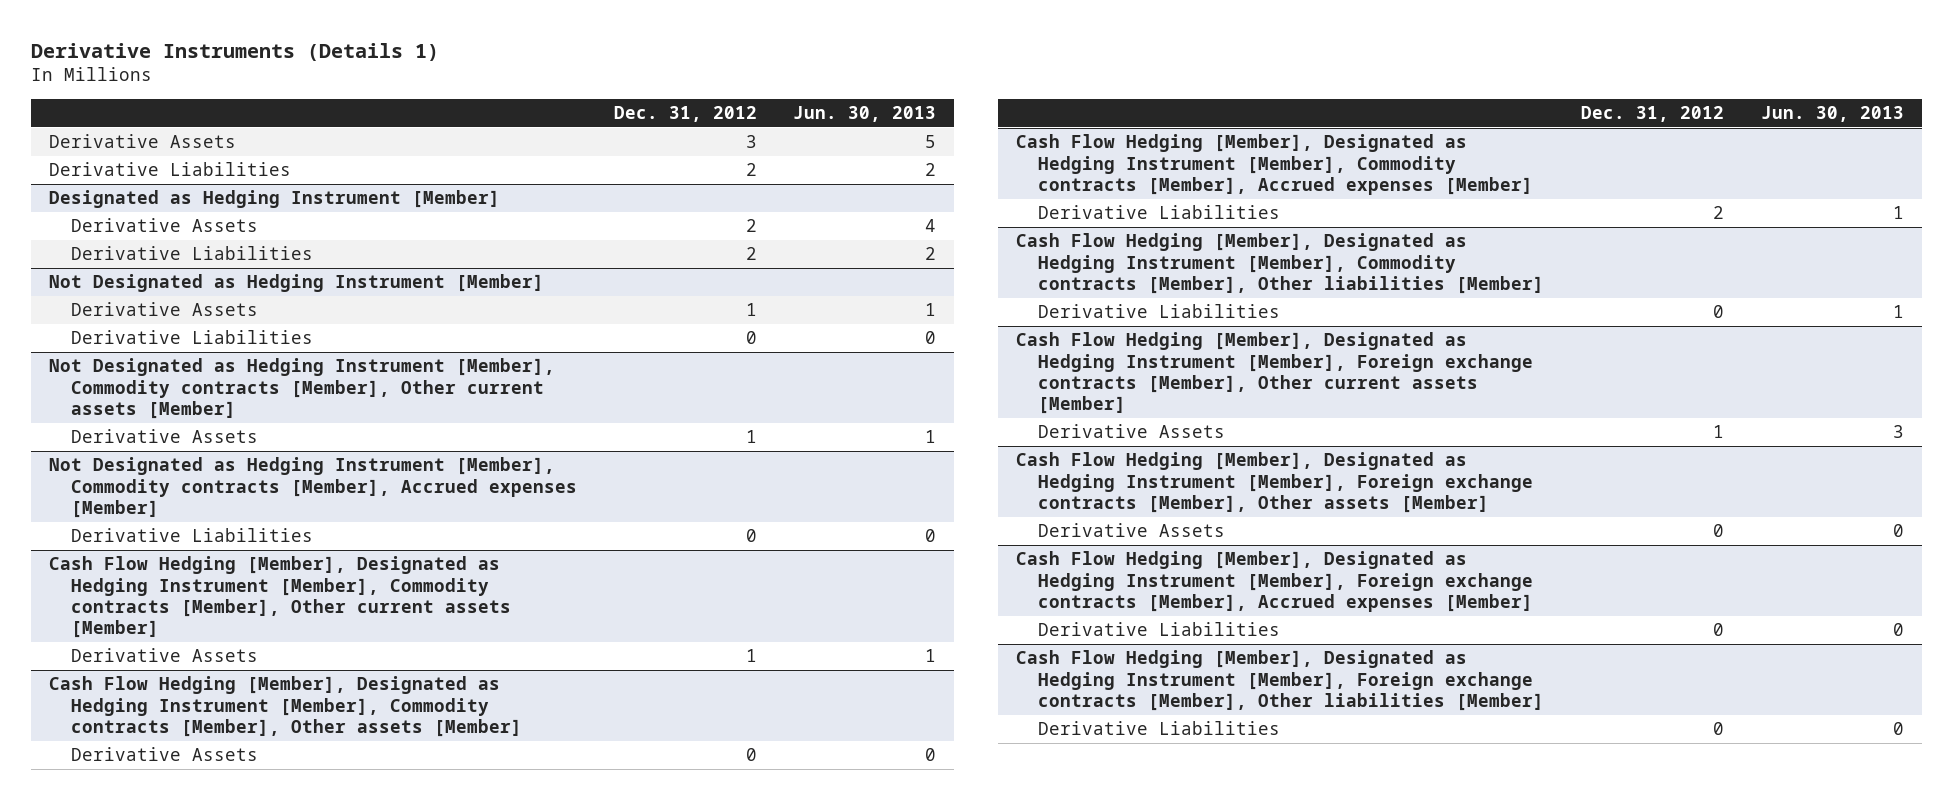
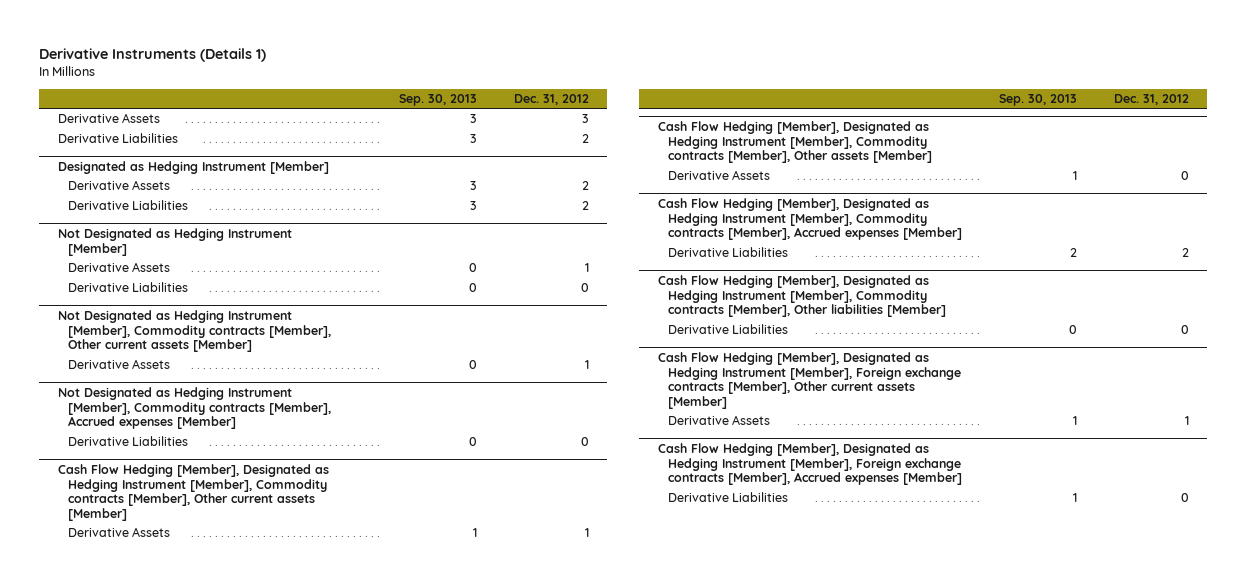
[793,105,937,122] Jun. 30, 2013 -> none
none -> [398,94,477,107] Sep. 30, 2013
[1016,452,1534,513] Cash Flow Hedging [Member], Designated as Hedging Instrument [Member], Foreign exchange contracts [Member], Other assets [Member] -> none
[1038,523,1226,538] Derivative Assets -> none
[1016,650,1545,711] Cash Flow Hedging [Member], Designated as Hedging Instrument [Member], Foreign exchange contracts [Member], Other liabilities [Member] -> none
[1038,721,1281,736] Derivative Liabilities -> none

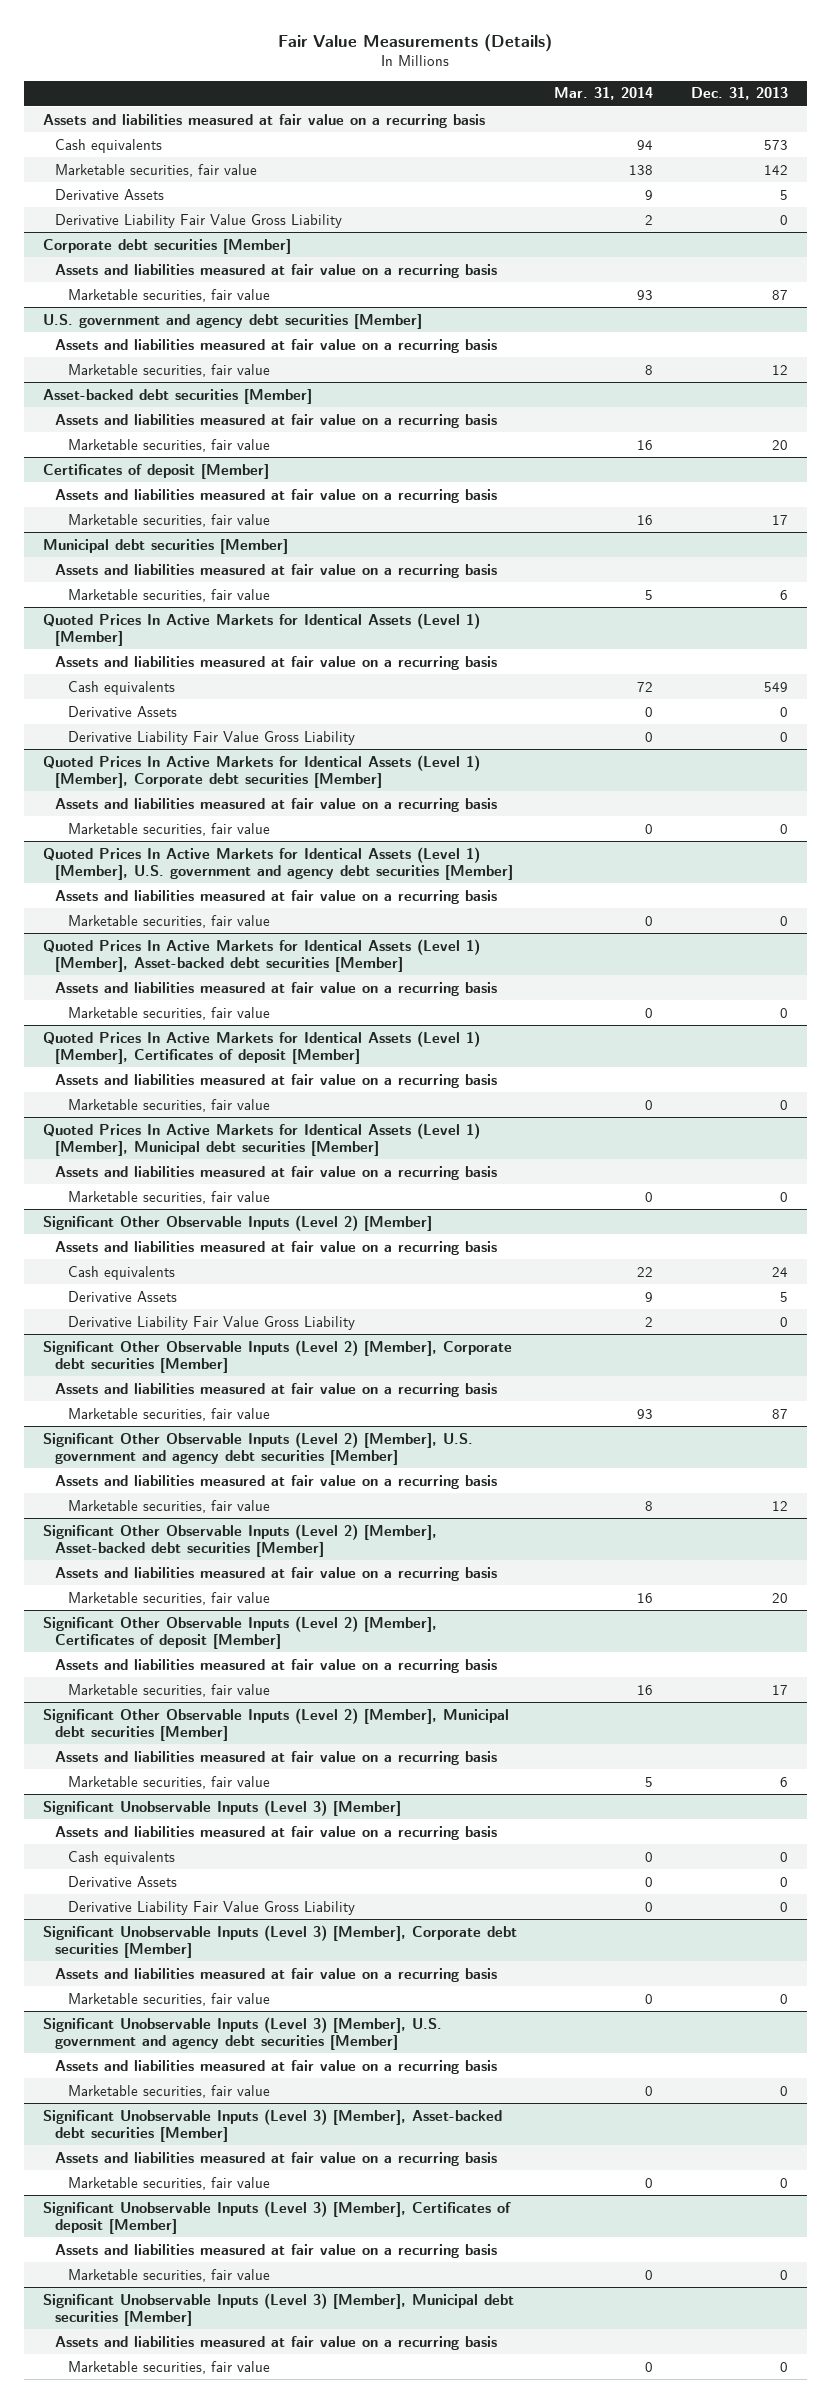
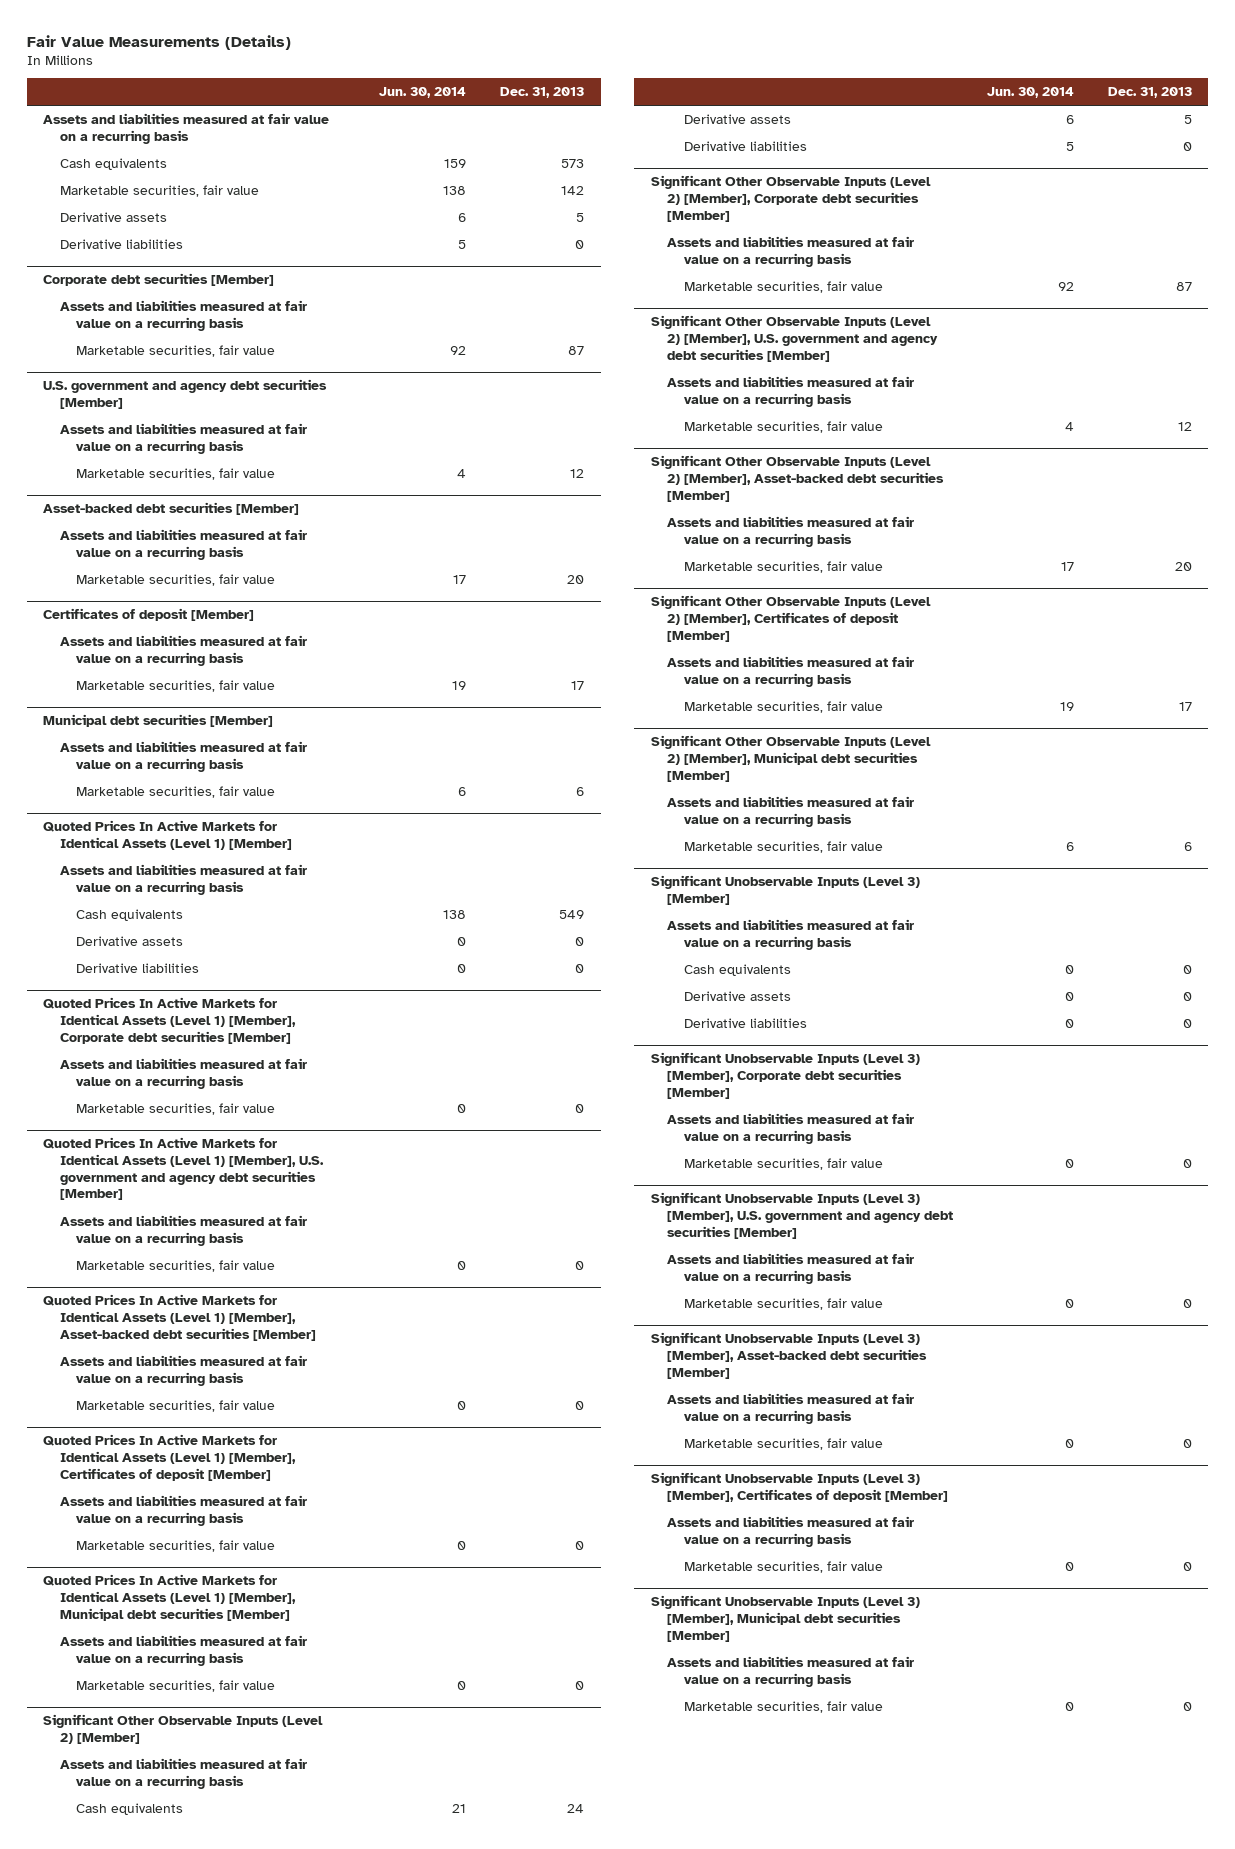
[554,87,654,101] Mar. 31, 2014 -> none
none -> [379,87,467,99] Jun. 30, 2014
[55,188,165,200] Derivative Assets -> [59,212,167,223] Derivative assets
[55,213,343,228] Derivative Liability Fair Value Gross Liability -> [59,239,183,250] Derivative liabilities
[67,705,177,717] Derivative Assets -> [75,936,183,947] Derivative assets
[67,730,355,745] Derivative Liability Fair Value Gross Liability -> [75,963,199,974] Derivative liabilities
[67,1290,177,1302] Derivative Assets -> [683,114,791,125] Derivative assets
[67,1315,355,1330] Derivative Liability Fair Value Gross Liability -> [683,141,807,152] Derivative liabilities
[67,1875,177,1887] Derivative Assets -> [683,991,791,1002] Derivative assets
[67,1900,355,1915] Derivative Liability Fair Value Gross Liability -> [683,1018,807,1029] Derivative liabilities

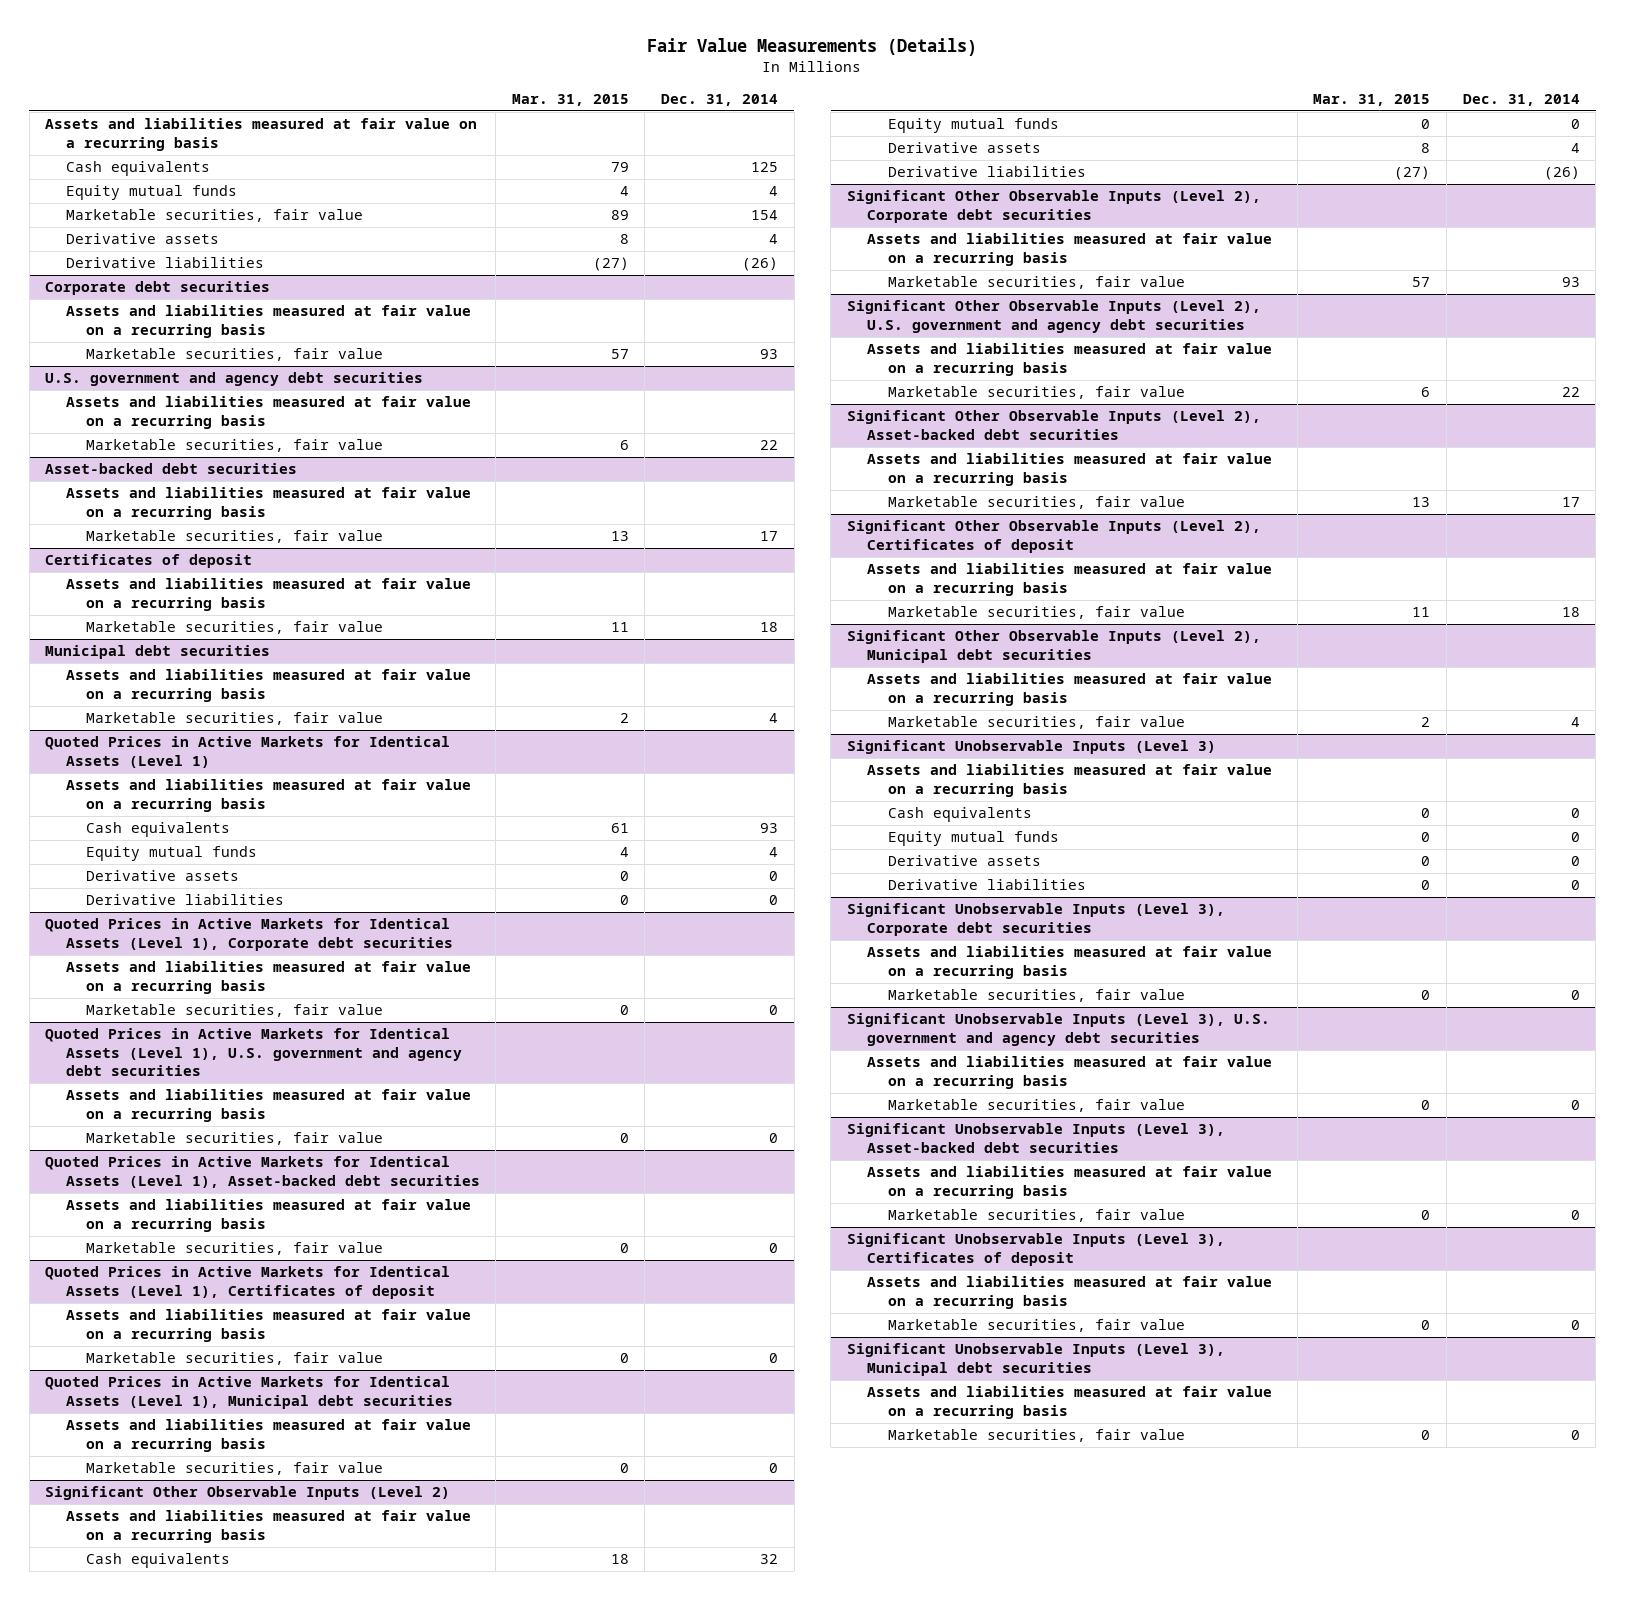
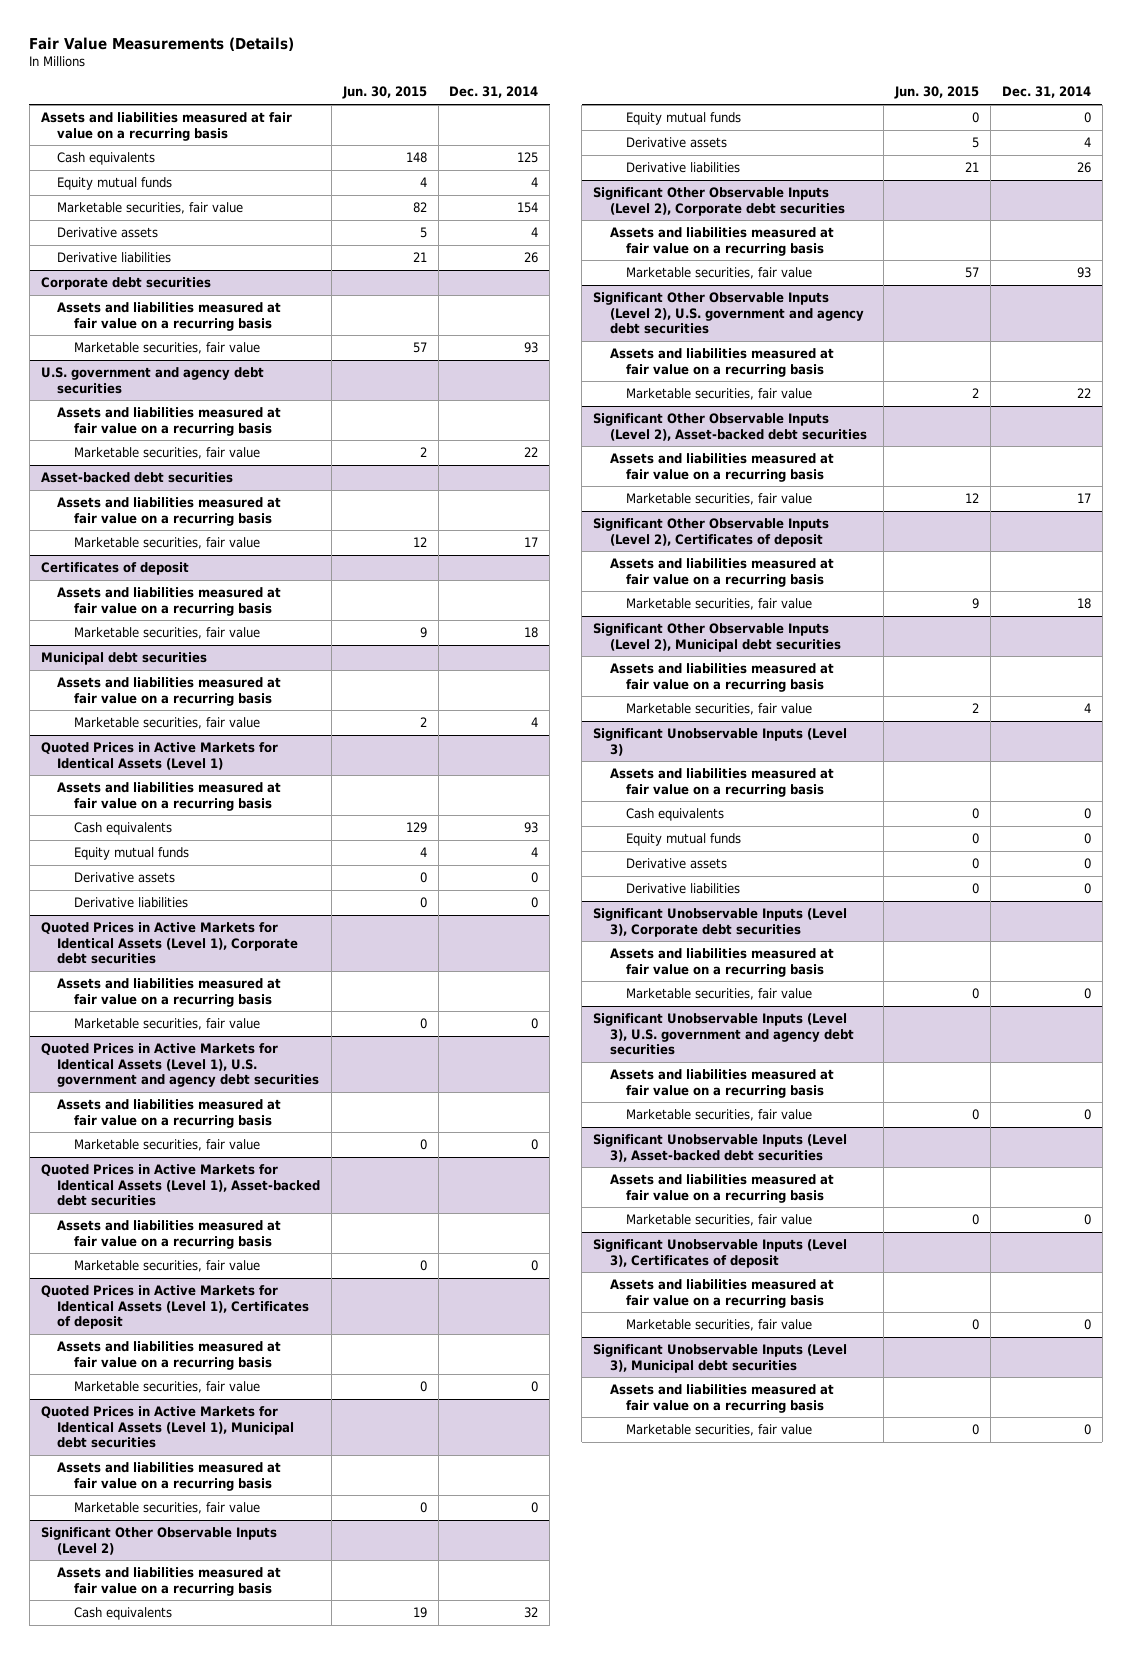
[511,93,629,106] Mar. 31, 2015 -> none
none -> [341,86,427,100] Jun. 30, 2015
[742,257,779,272] (26) -> [524,252,539,264] 26
[1543,166,1580,181] (26) -> [1076,162,1091,174] 26

